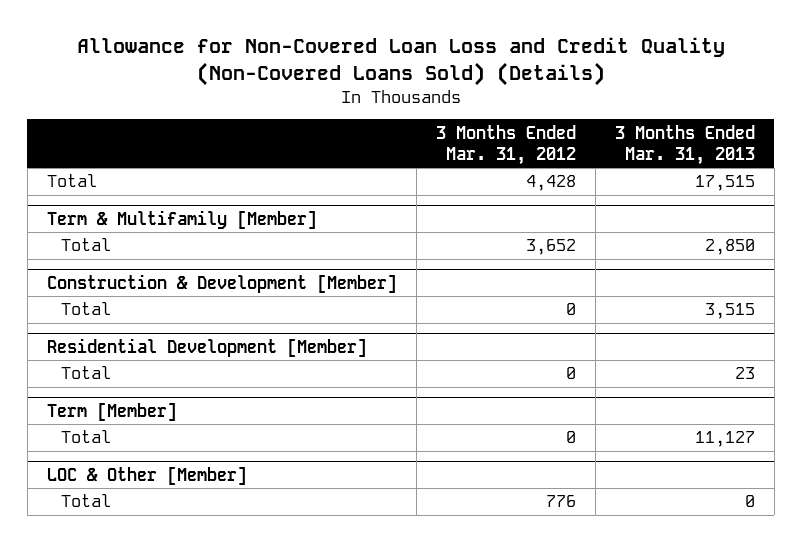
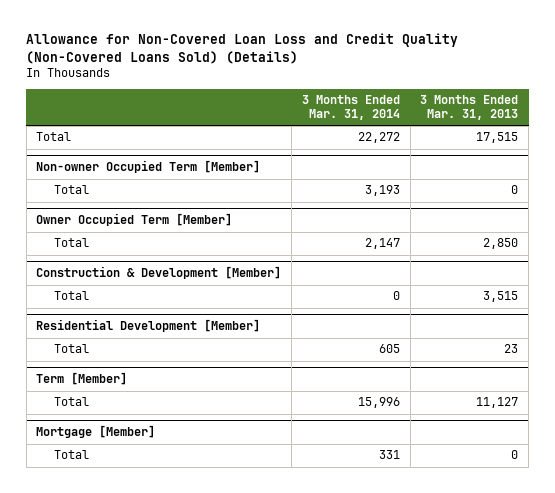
[435,124,576,165] 3 Months Ended Mar. 31, 2012 -> none
none -> [301,95,400,121] 3 Months Ended Mar. 31, 2014
[46,209,317,229] Term & Multifamily [Member] -> none
none -> [36,160,261,174] Non-owner Occupied Term [Member]
none -> [54,185,90,195] Total
none -> [36,213,233,227] Owner Occupied Term [Member]
[46,465,247,485] LOC & Other [Member] -> none
none -> [36,425,156,439] Mortgage [Member]

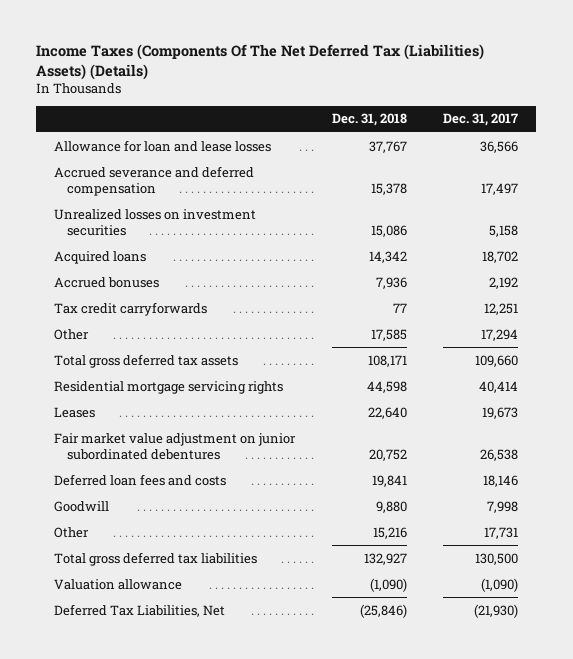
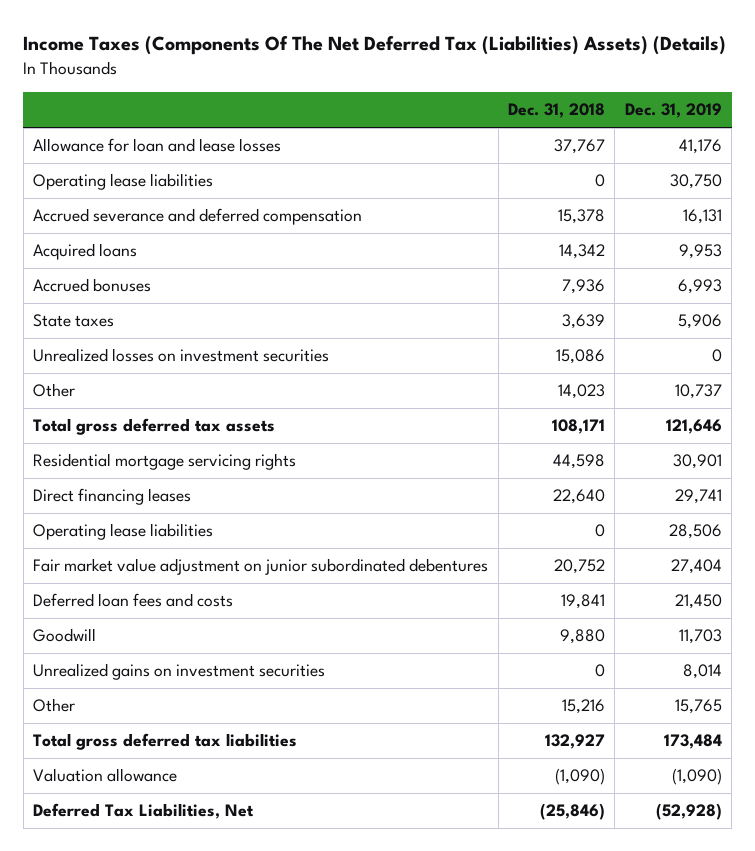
[443,113,519,127] Dec. 31, 2017 -> none
none -> [624,103,722,119] Dec. 31, 2019
none -> [33,173,214,191] Operating lease liabilities
[54,301,208,316] Tax credit carryforwards -> none
none -> [33,314,115,328] State taxes
[54,208,257,236] Unrealized losses on investment securities -> [33,348,330,363] Unrealized losses on investment securities
[370,328,407,341] 17,585 -> [557,384,605,400] 14,023
[54,406,96,418] Leases -> [33,488,192,506] Direct financing leases
none -> [33,523,214,541] Operating lease liabilities
none -> [33,663,326,681] Unrealized gains on investment securities

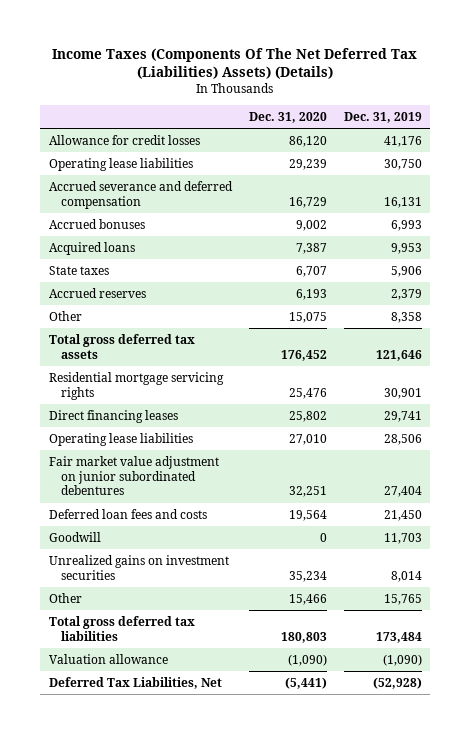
[507,103,605,119] Dec. 31, 2018 -> none
none -> [248,111,327,123] Dec. 31, 2020
[33,138,282,153] Allowance for loan and lease losses -> [48,134,200,145] Allowance for credit losses
[33,243,138,261] Acquired loans -> [48,241,135,255] Acquired loans
[33,348,330,363] Unrealized losses on investment securities -> none
none -> [48,287,146,298] Accrued reserves
[674,384,722,400] 10,737 -> [390,311,422,323] 8,358

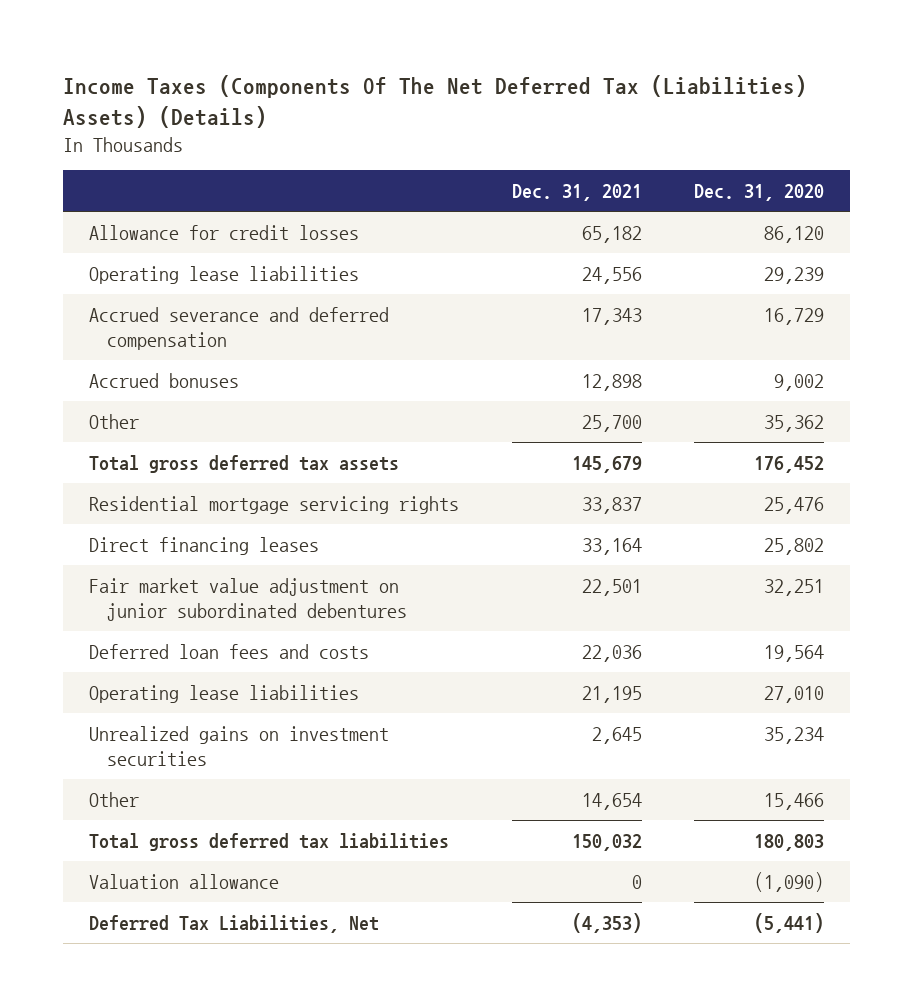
[343,111,422,123] Dec. 31, 2019 -> none
none -> [511,184,642,202] Dec. 31, 2021
[48,241,135,255] Acquired loans -> none
[48,265,109,275] State taxes -> none
[48,287,146,298] Accrued reserves -> none
[288,311,327,323] 15,075 -> [764,414,825,432] 35,362
[48,531,101,542] Goodwill -> none
[48,432,193,446] Operating lease liabilities -> [89,684,360,703] Operating lease liabilities

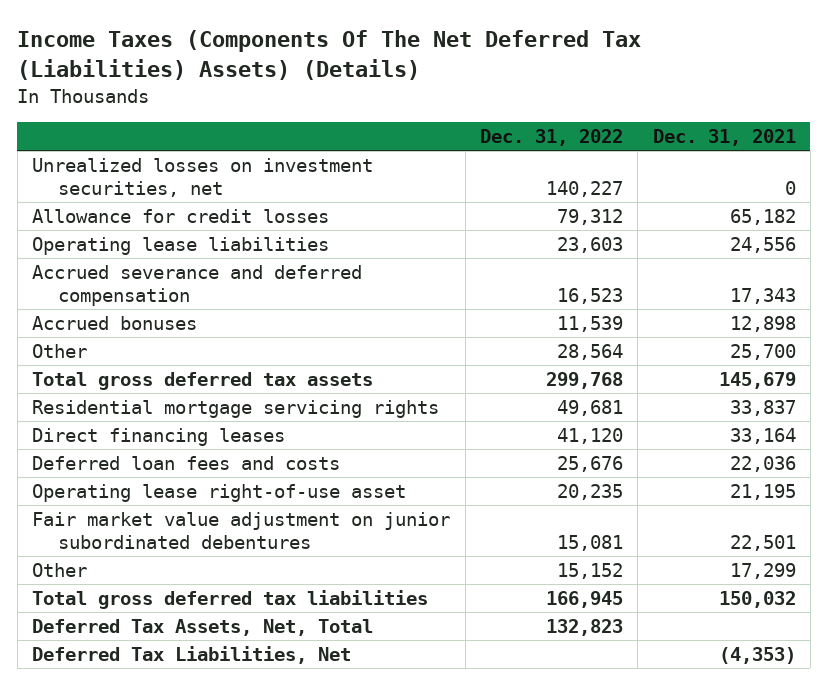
[694,184,825,202] Dec. 31, 2020 -> none
none -> [479,129,623,147] Dec. 31, 2022
none -> [32,158,374,198] Unrealized losses on investment securities, net
[89,725,390,766] Unrealized gains on investment securities -> none
[89,684,360,703] Operating lease liabilities -> [32,484,407,503] Operating lease right-of-use asset
[89,577,408,621] Fair market value adjustment on junior subordinated debentures -> [32,512,451,550] Fair market value adjustment on junior subordinated debentures
[581,792,642,810] 14,654 -> [729,563,796,580] 17,299
[89,873,280,889] Valuation allowance -> none
none -> [32,619,374,637] Deferred Tax Assets, Net, Total

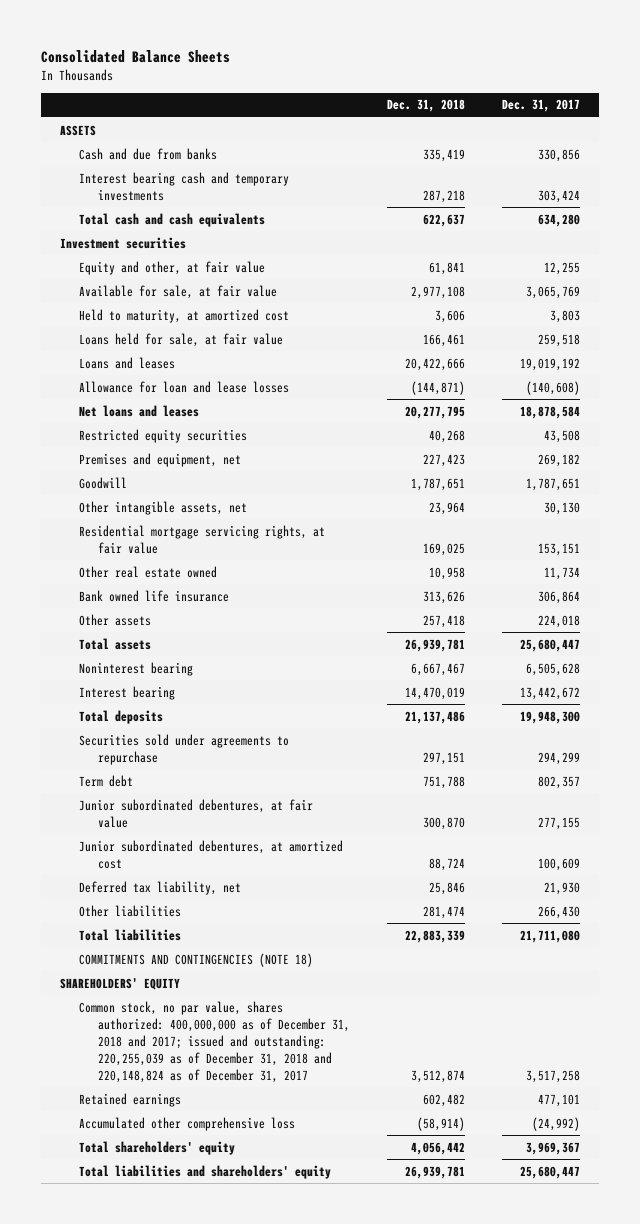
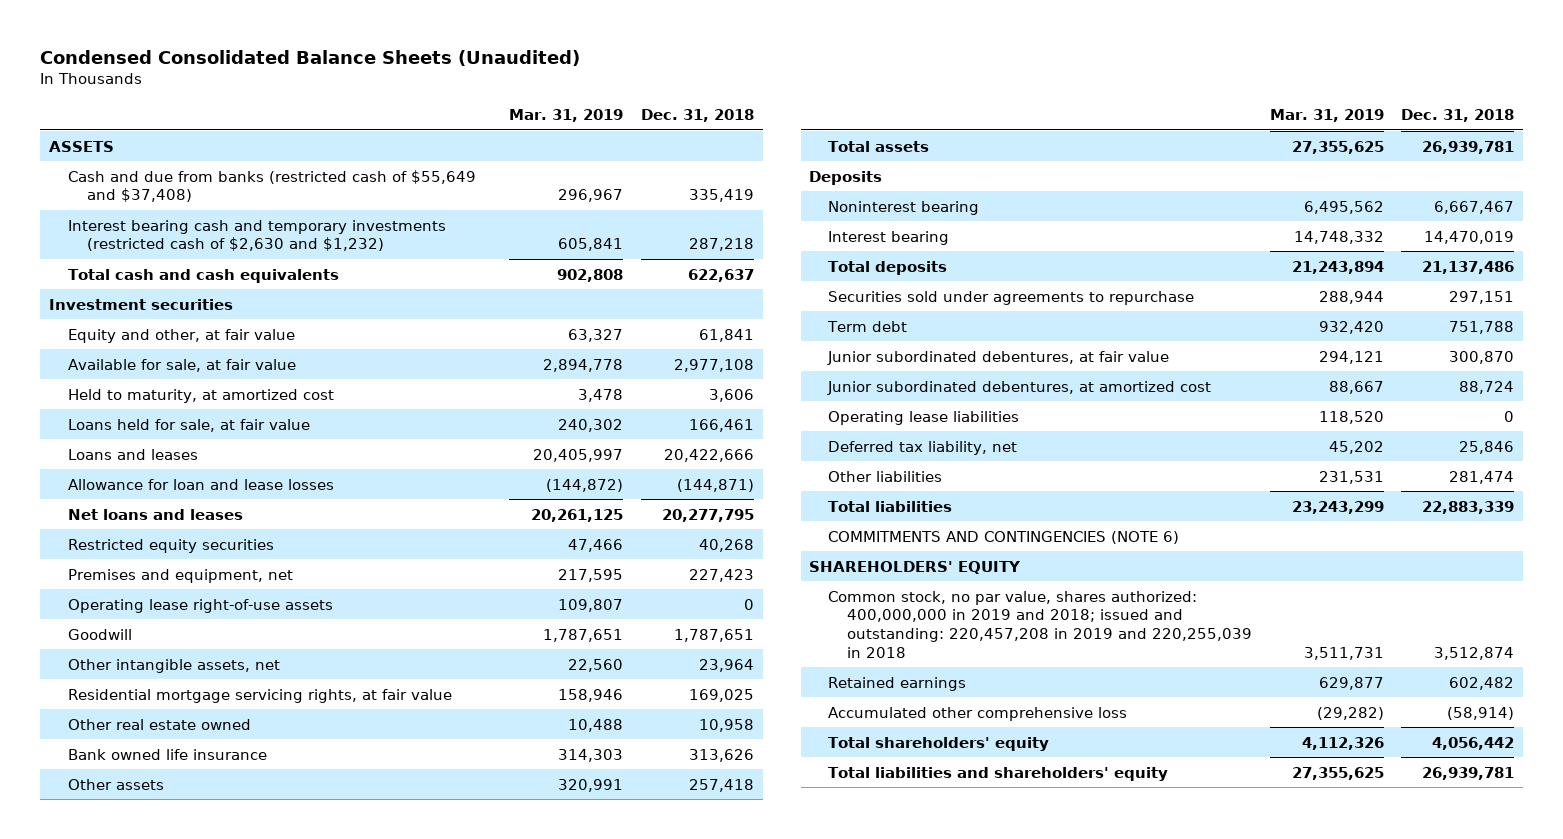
[41,49,231,63] Consolidated Balance Sheets -> [40,49,581,66] Condensed Consolidated Balance Sheets (Unaudited)
[502,99,581,113] Dec. 31, 2017 -> none
none -> [509,109,624,123] Mar. 31, 2019
[79,147,218,160] Cash and due from banks -> [67,169,476,203] Cash and due from banks (restricted cash of $55,649 and $37,408)
[79,171,290,201] Interest bearing cash and temporary investments -> [67,219,446,252] Interest bearing cash and temporary investments (restricted cash of $2,630 and $1,232)
none -> [67,598,333,613] Operating lease right-of-use assets
none -> [809,170,883,185] Deposits
none -> [828,410,1020,425] Operating lease liabilities
[79,952,314,967] COMMITMENTS AND CONTINGENCIES (NOTE 18) -> [828,530,1180,544] COMMITMENTS AND CONTINGENCIES (NOTE 6)
[79,1000,351,1083] Common stock, no par value, shares authorized: 400,000,000 as of December 31, 2018 and 2017; issued and outstanding: 220,255,039 as of December 31, 2018 and 220,148,824 as of December 31, 2017 -> [828,590,1253,658] Common stock, no par value, shares authorized: 400,000,000 in 2019 and 2018; issued and outstanding: 220,457,208 in 2019 and 220,255,039 in 2018

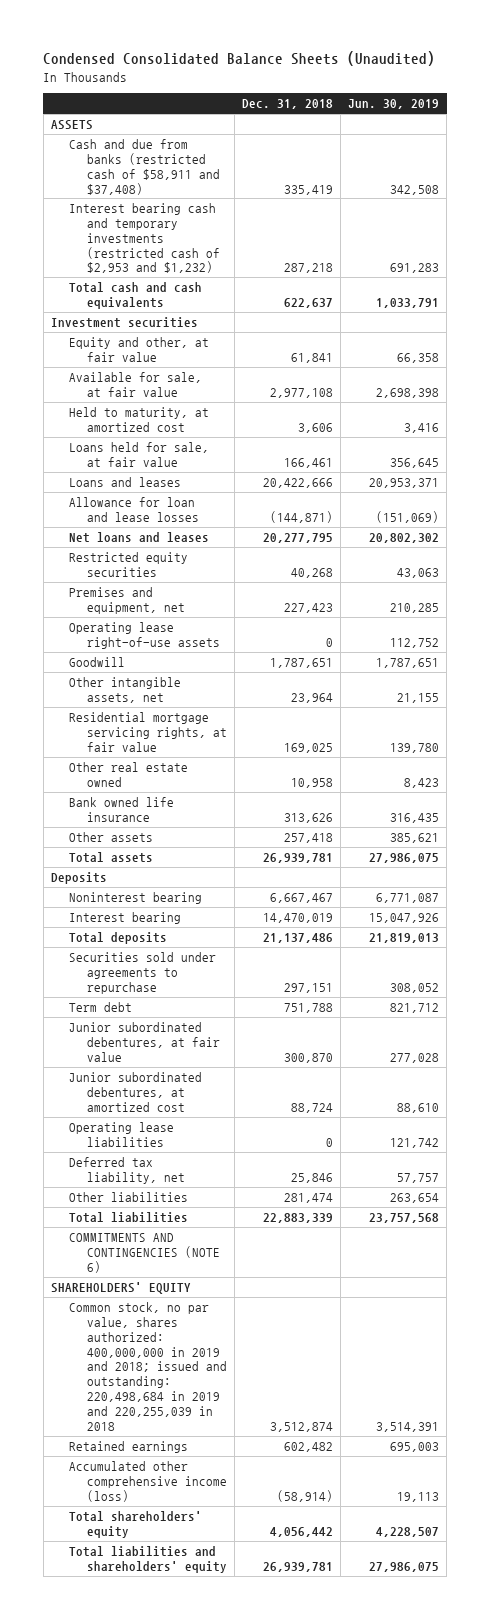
[509,109,624,123] Mar. 31, 2019 -> none
none -> [348,99,440,110] Jun. 30, 2019
[67,169,476,203] Cash and due from banks (restricted cash of $55,649 and $37,408) -> [68,138,220,195] Cash and due from banks (restricted cash of $58,911 and $37,408)
[67,219,446,252] Interest bearing cash and temporary investments (restricted cash of $2,630 and $1,232) -> [68,202,220,274] Interest bearing cash and temporary investments (restricted cash of $2,953 and $1,232)
[828,590,1253,658] Common stock, no par value, shares authorized: 400,000,000 in 2019 and 2018; issued and outstanding: 220,457,208 in 2019 and 220,255,039 in 2018 -> [68,1301,227,1431] Common stock, no par value, shares authorized: 400,000,000 in 2019 and 2018; issued and outstanding: 220,498,684 in 2019 and 220,255,039 in 2018
[828,706,1128,721] Accumulated other comprehensive loss -> [68,1460,227,1502] Accumulated other comprehensive income (loss)

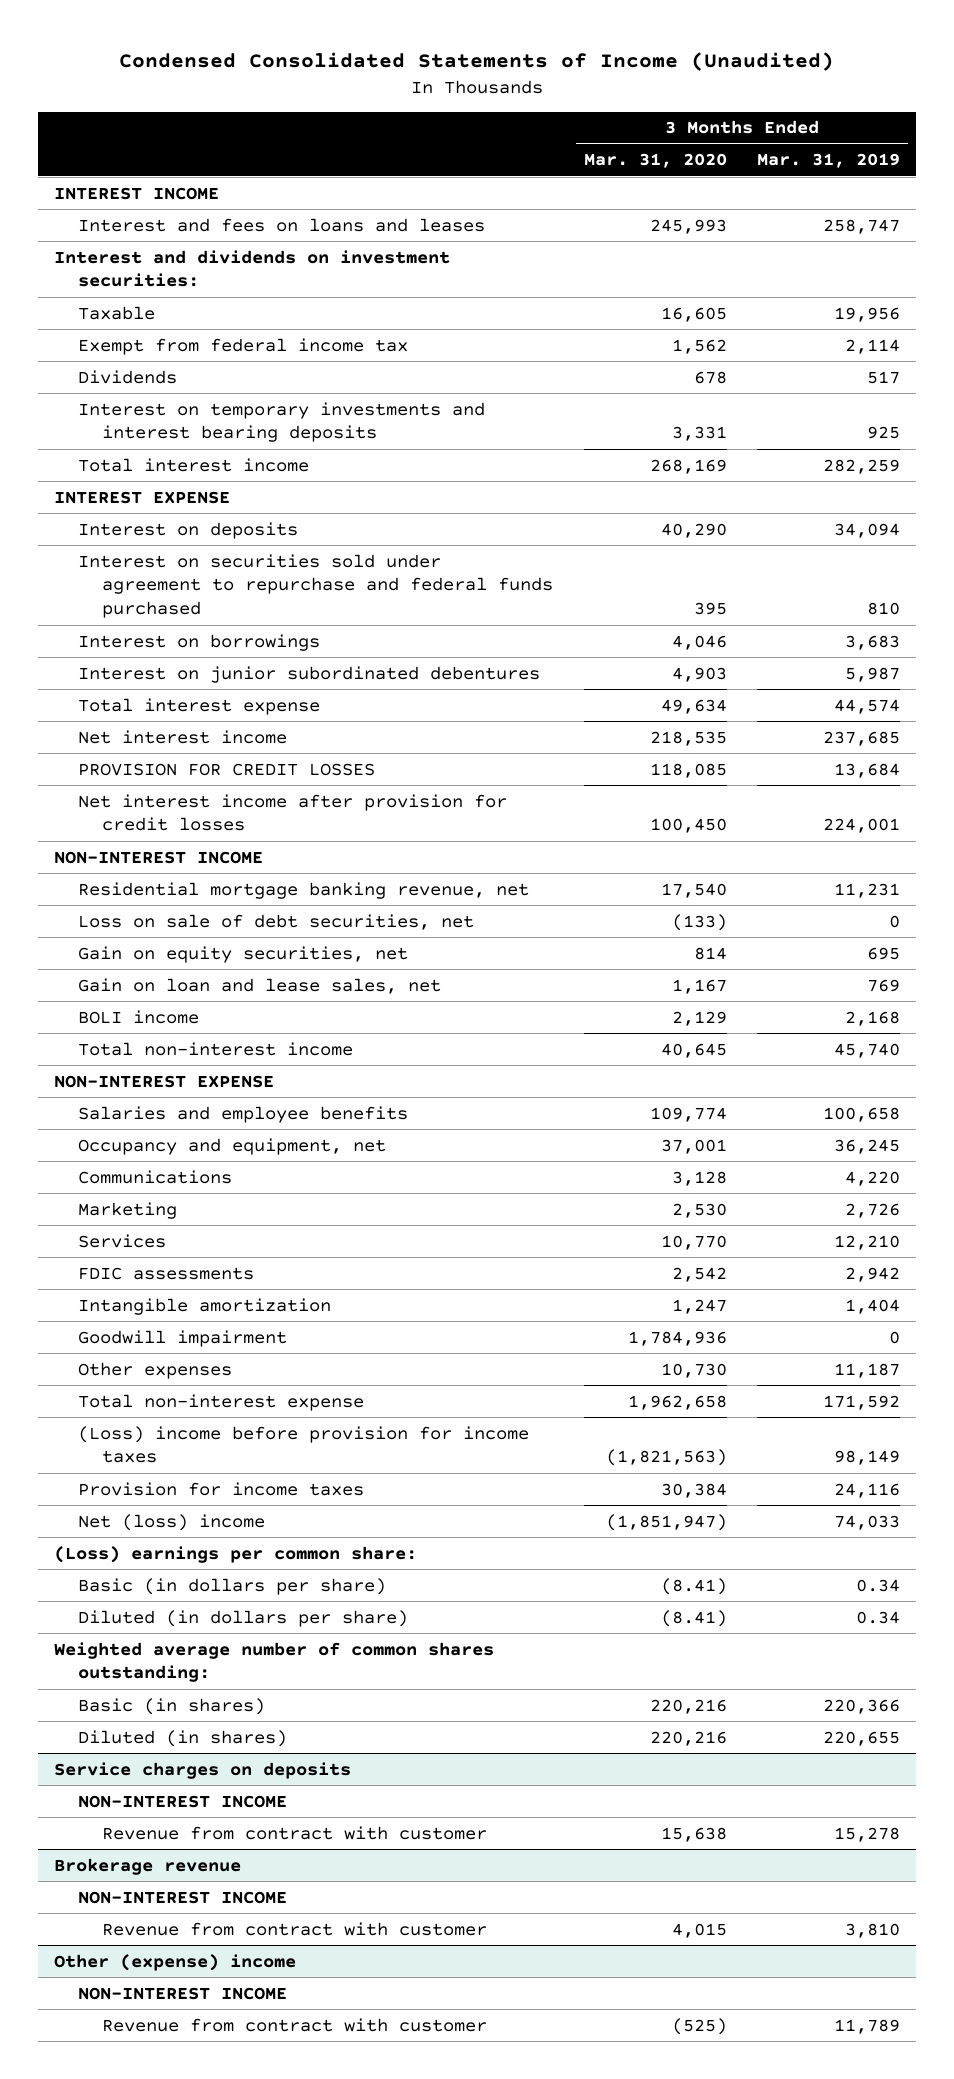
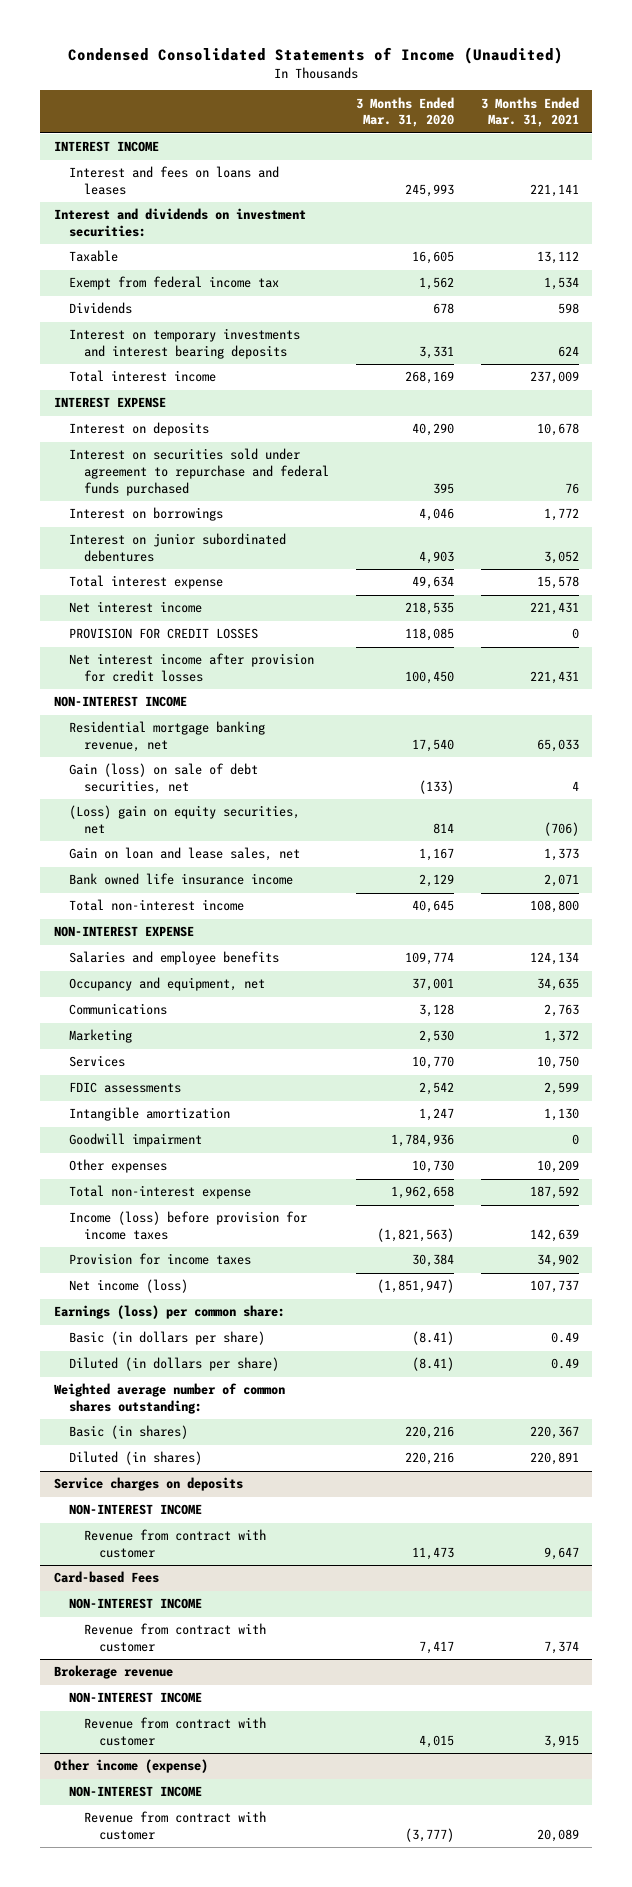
[757,153,901,169] Mar. 31, 2019 -> none
none -> [480,96,579,128] 3 Months Ended Mar. 31, 2021
[77,913,474,930] Loss on sale of debt securities, net -> [68,763,258,795] Gain (loss) on sale of debt securities, net
[77,945,408,963] Gain on equity securities, net -> [68,805,300,835] (Loss) gain on equity securities, net
[77,1009,199,1024] BOLI income -> [68,873,293,886] Bank owned life insurance income
[77,1425,529,1464] (Loss) income before provision for income taxes -> [68,1211,307,1241] Income (loss) before provision for income taxes
[77,1513,265,1531] Net (loss) income -> [68,1279,188,1294] Net income (loss)
[53,1545,417,1563] (Loss) earnings per common share: -> [53,1305,285,1320] Earnings (loss) per common share:
[660,1826,727,1842] 15,638 -> [411,1547,454,1561] 11,473
none -> [53,1571,159,1584] Card-based Fees
none -> [68,1598,202,1610] NON-INTEREST INCOME
none -> [83,1623,266,1653] Revenue from contract with customer
[53,1953,296,1971] Other (expense) income -> [53,1759,208,1774] Other income (expense)
[671,2017,727,2035] (525) -> [404,1828,454,1843] (3,777)

